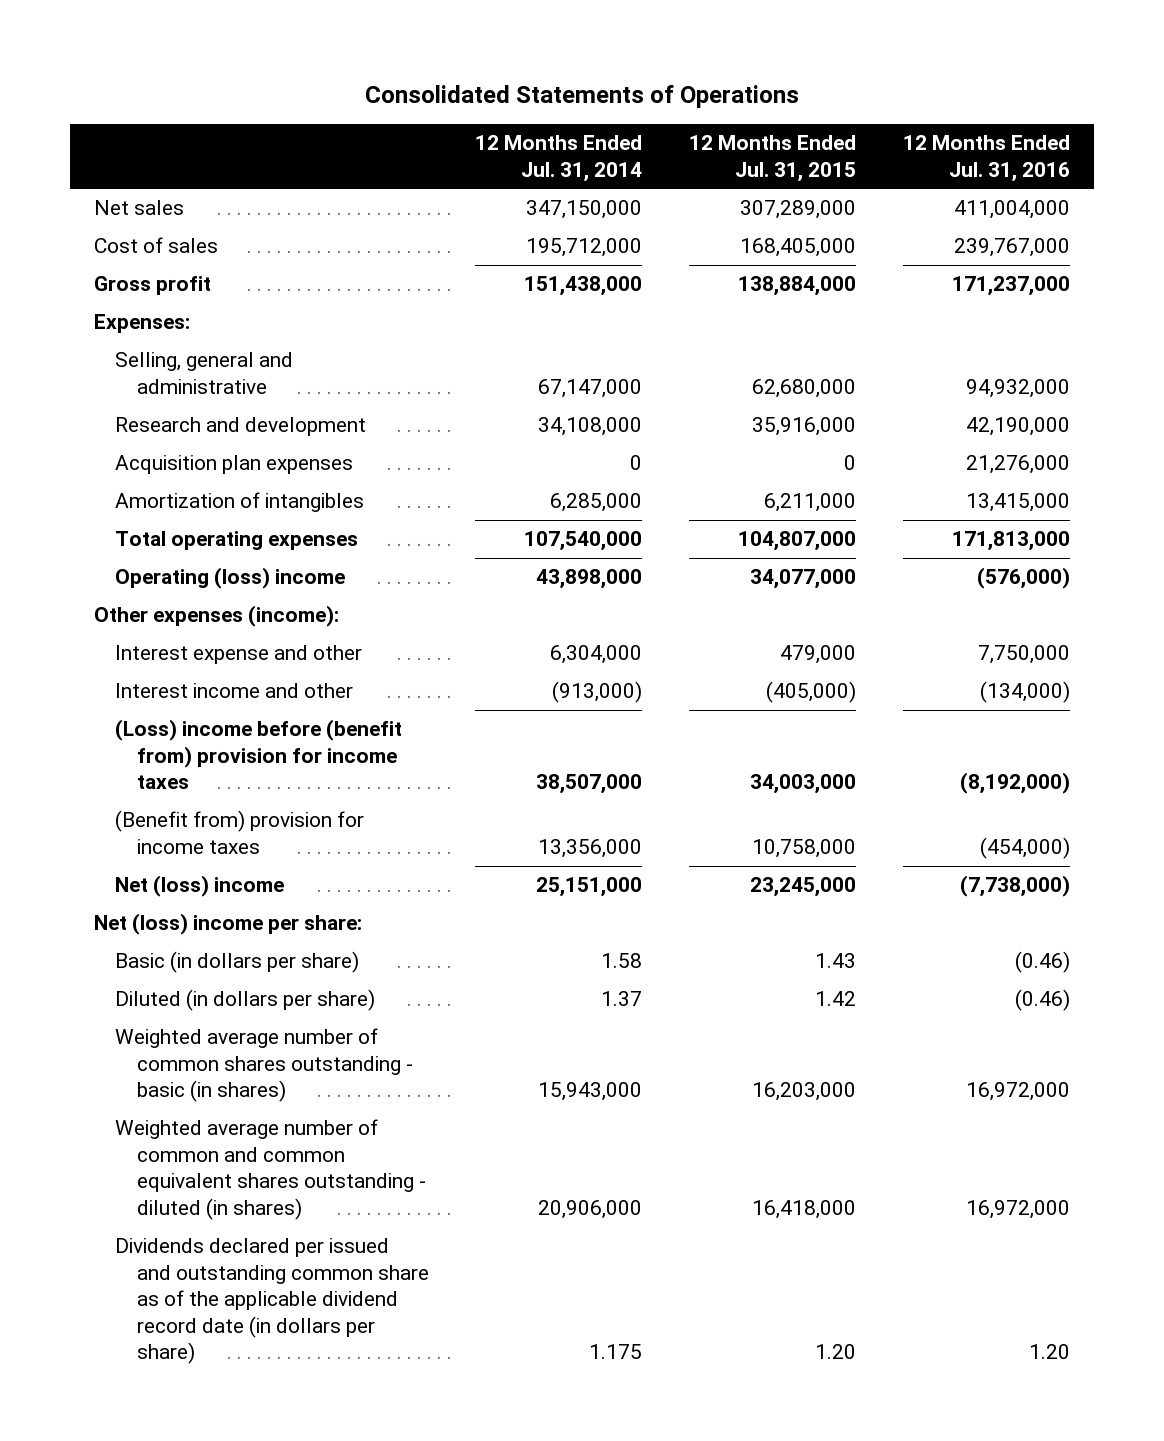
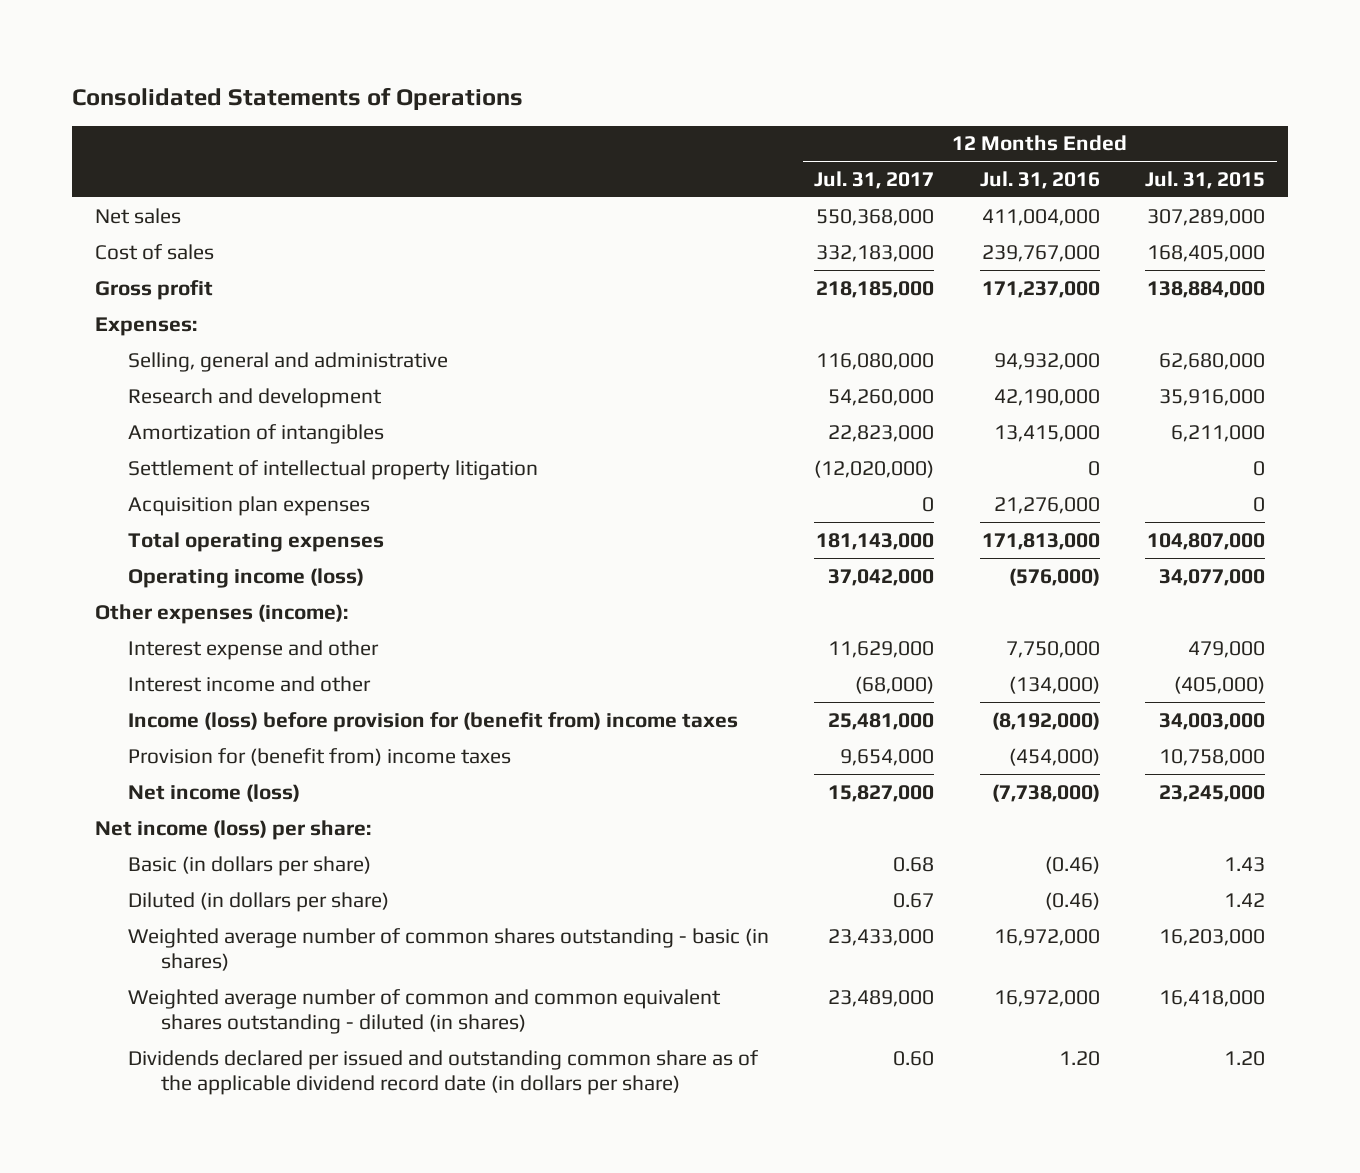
[475,135,643,182] 12 Months Ended Jul. 31, 2014 -> none
none -> [814,170,935,189] Jul. 31, 2017
none -> [127,459,538,480] Settlement of intellectual property litigation
[115,455,354,475] Acquisition plan expenses -> [127,495,370,516] Acquisition plan expenses
[115,567,346,590] Operating (loss) income -> [127,567,364,588] Operating income (loss)
[115,719,403,790] (Loss) income before (benefit from) provision for income taxes -> [127,711,738,732] Income (loss) before provision for (benefit from) income taxes
[115,810,365,854] (Benefit from) provision for income taxes -> [127,747,511,766] Provision for (benefit from) income taxes
[115,875,285,898] Net (loss) income -> [127,783,300,802] Net income (loss)
[93,913,362,936] Net (loss) income per share: -> [95,819,372,840] Net income (loss) per share:

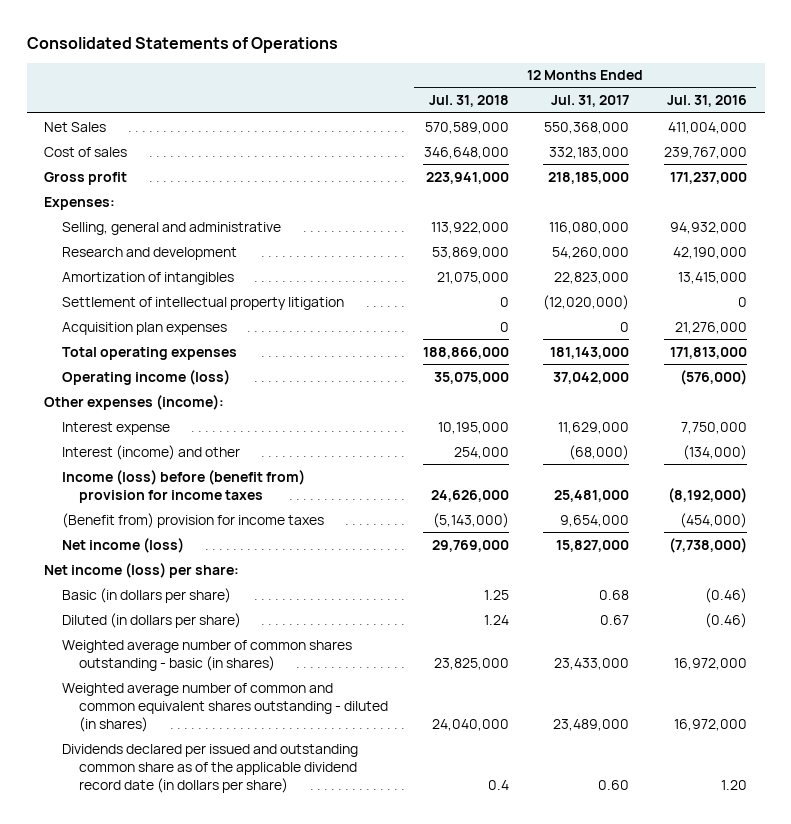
[1145,170,1266,189] Jul. 31, 2015 -> none
none -> [428,95,509,108] Jul. 31, 2018
[95,207,182,224] Net sales -> [44,121,107,132] Net Sales
[127,639,379,660] Interest expense and other -> [61,421,170,435] Interest expense
[127,675,371,692] Interest income and other -> [61,444,240,460] Interest (income) and other
[127,711,738,732] Income (loss) before provision for (benefit from) income taxes -> [61,469,305,503] Income (loss) before (benefit from) provision for income taxes
[127,747,511,766] Provision for (benefit from) income taxes -> [61,512,324,528] (Benefit from) provision for income taxes

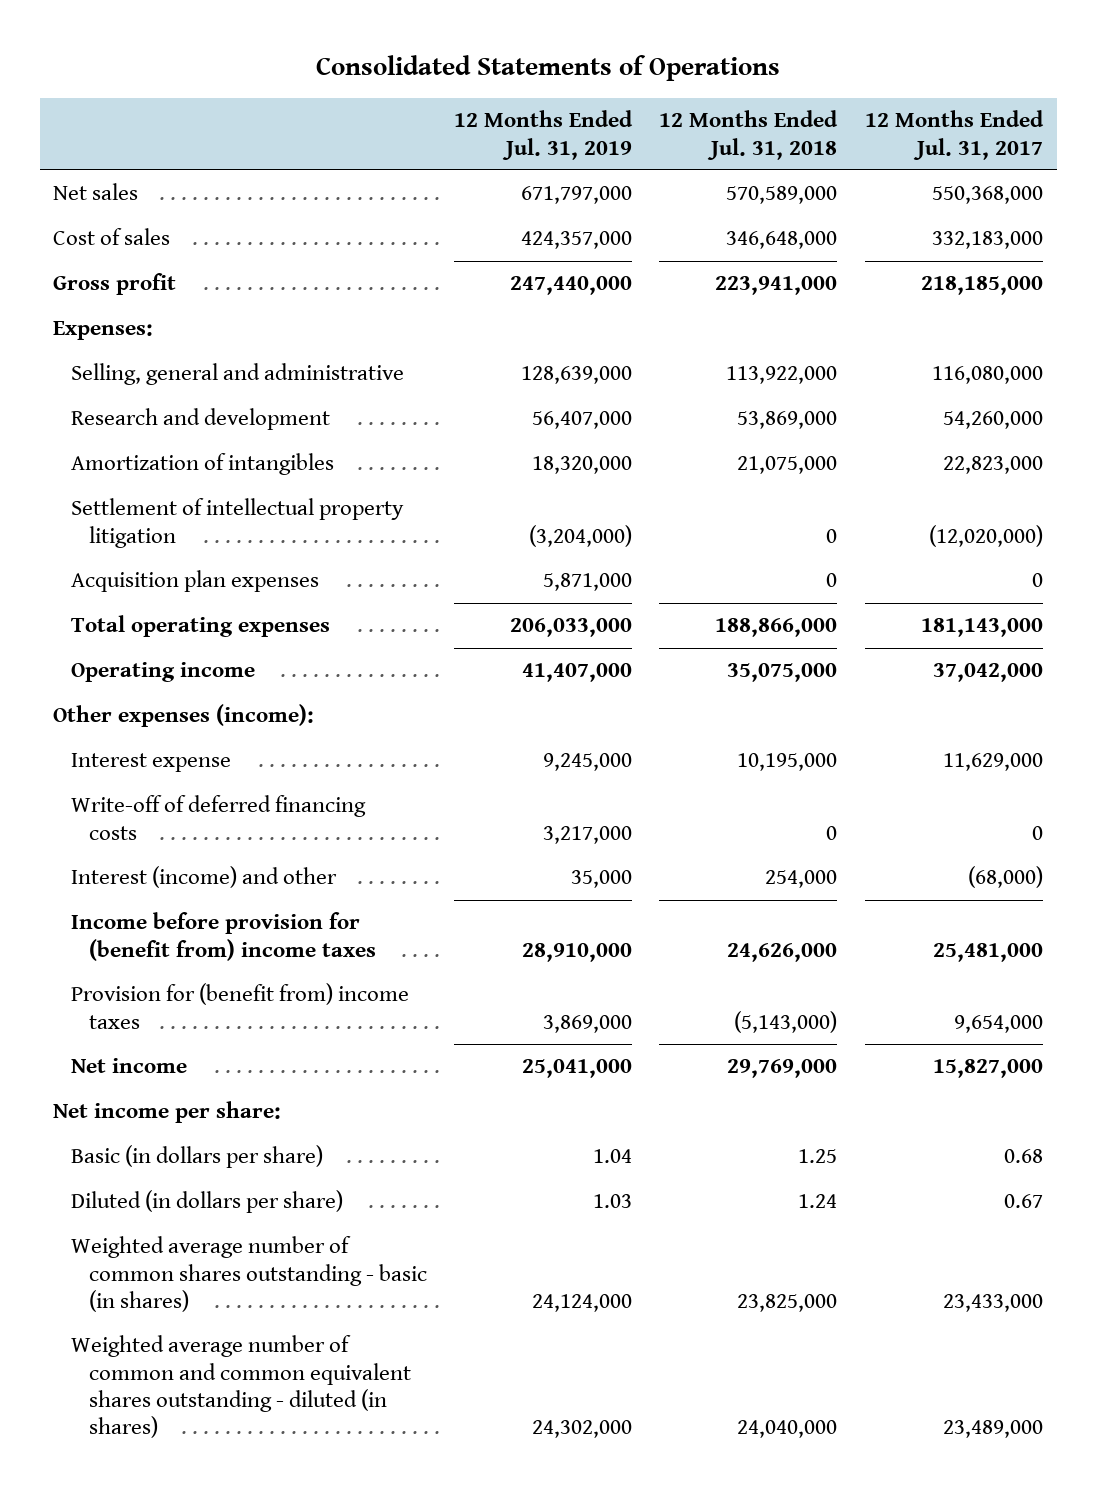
[667,95,748,108] Jul. 31, 2016 -> none
none -> [453,110,633,160] 12 Months Ended Jul. 31, 2019
[44,121,107,132] Net Sales -> [53,183,139,201] Net sales
[61,369,230,385] Operating income (loss) -> [71,662,256,683] Operating income
none -> [71,795,367,840] Write-off of deferred financing costs
[61,469,305,503] Income (loss) before (benefit from) provision for income taxes -> [71,912,376,961] Income before provision for (benefit from) income taxes
[61,512,324,528] (Benefit from) provision for income taxes -> [71,983,410,1029] Provision for (benefit from) income taxes
[61,537,184,553] Net income (loss) -> [71,1058,188,1074] Net income
[44,562,240,578] Net income (loss) per share: -> [53,1101,282,1124] Net income per share:
[61,743,358,793] Dividends declared per issued and outstanding common share as of the applicable dividend record date (in dollars per share) -> none

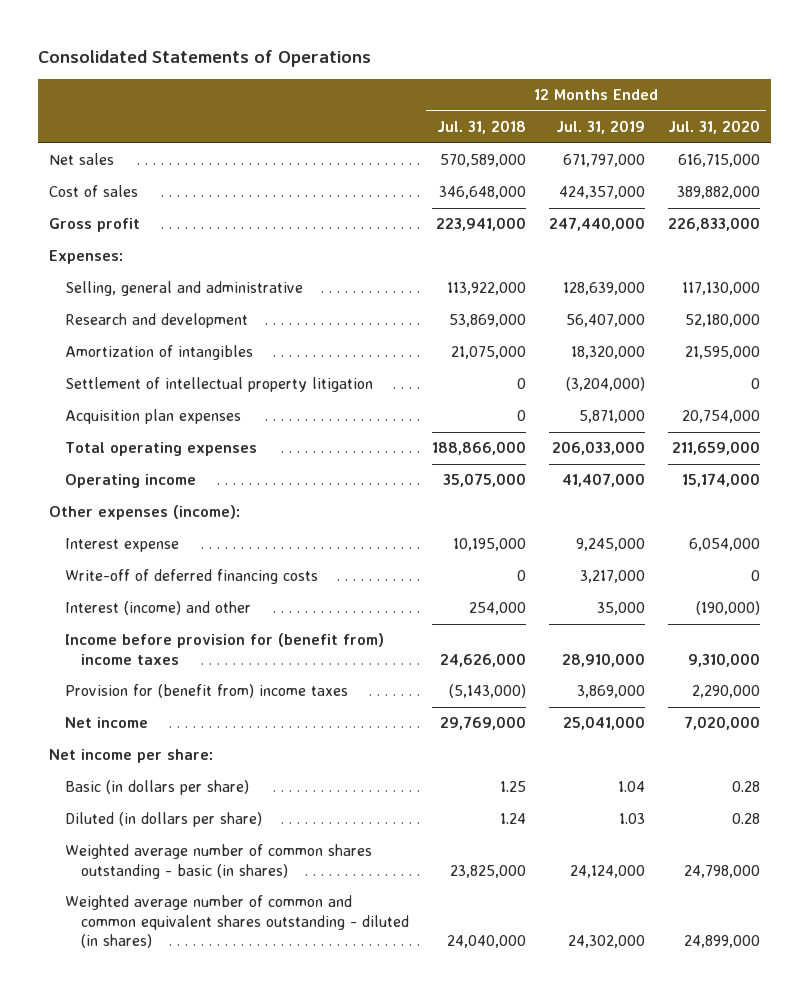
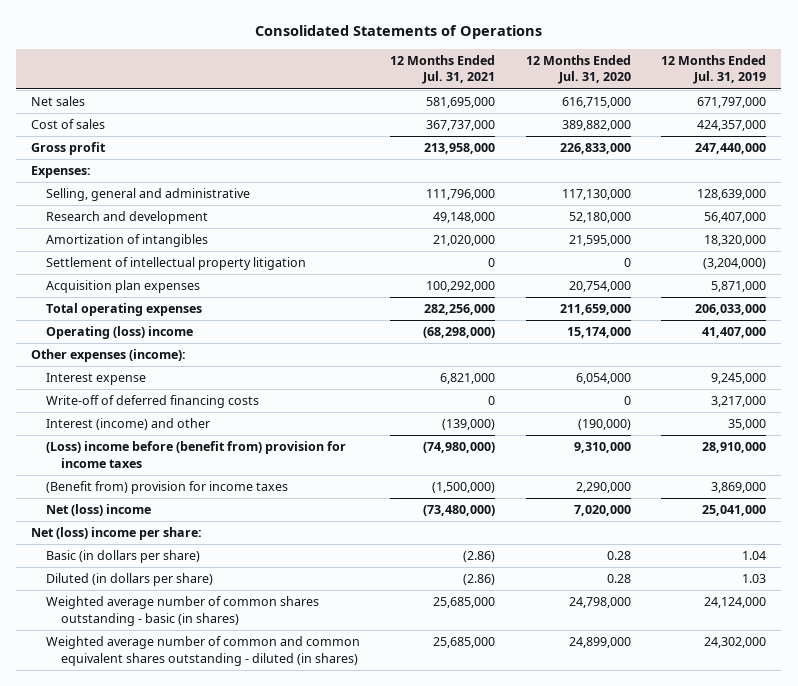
[436,120,526,135] Jul. 31, 2018 -> none
none -> [390,55,496,85] 12 Months Ended Jul. 31, 2021
[65,474,197,489] Operating income -> [46,326,194,340] Operating (loss) income
[65,633,385,665] Income before provision for (benefit from) income taxes -> [46,441,347,468] (Loss) income before (benefit from) provision for income taxes
[65,684,349,699] Provision for (benefit from) income taxes -> [46,481,289,495] (Benefit from) provision for income taxes
[65,717,149,729] Net income -> [46,504,152,517] Net (loss) income
[49,749,214,764] Net income per share: -> [31,527,203,541] Net (loss) income per share:

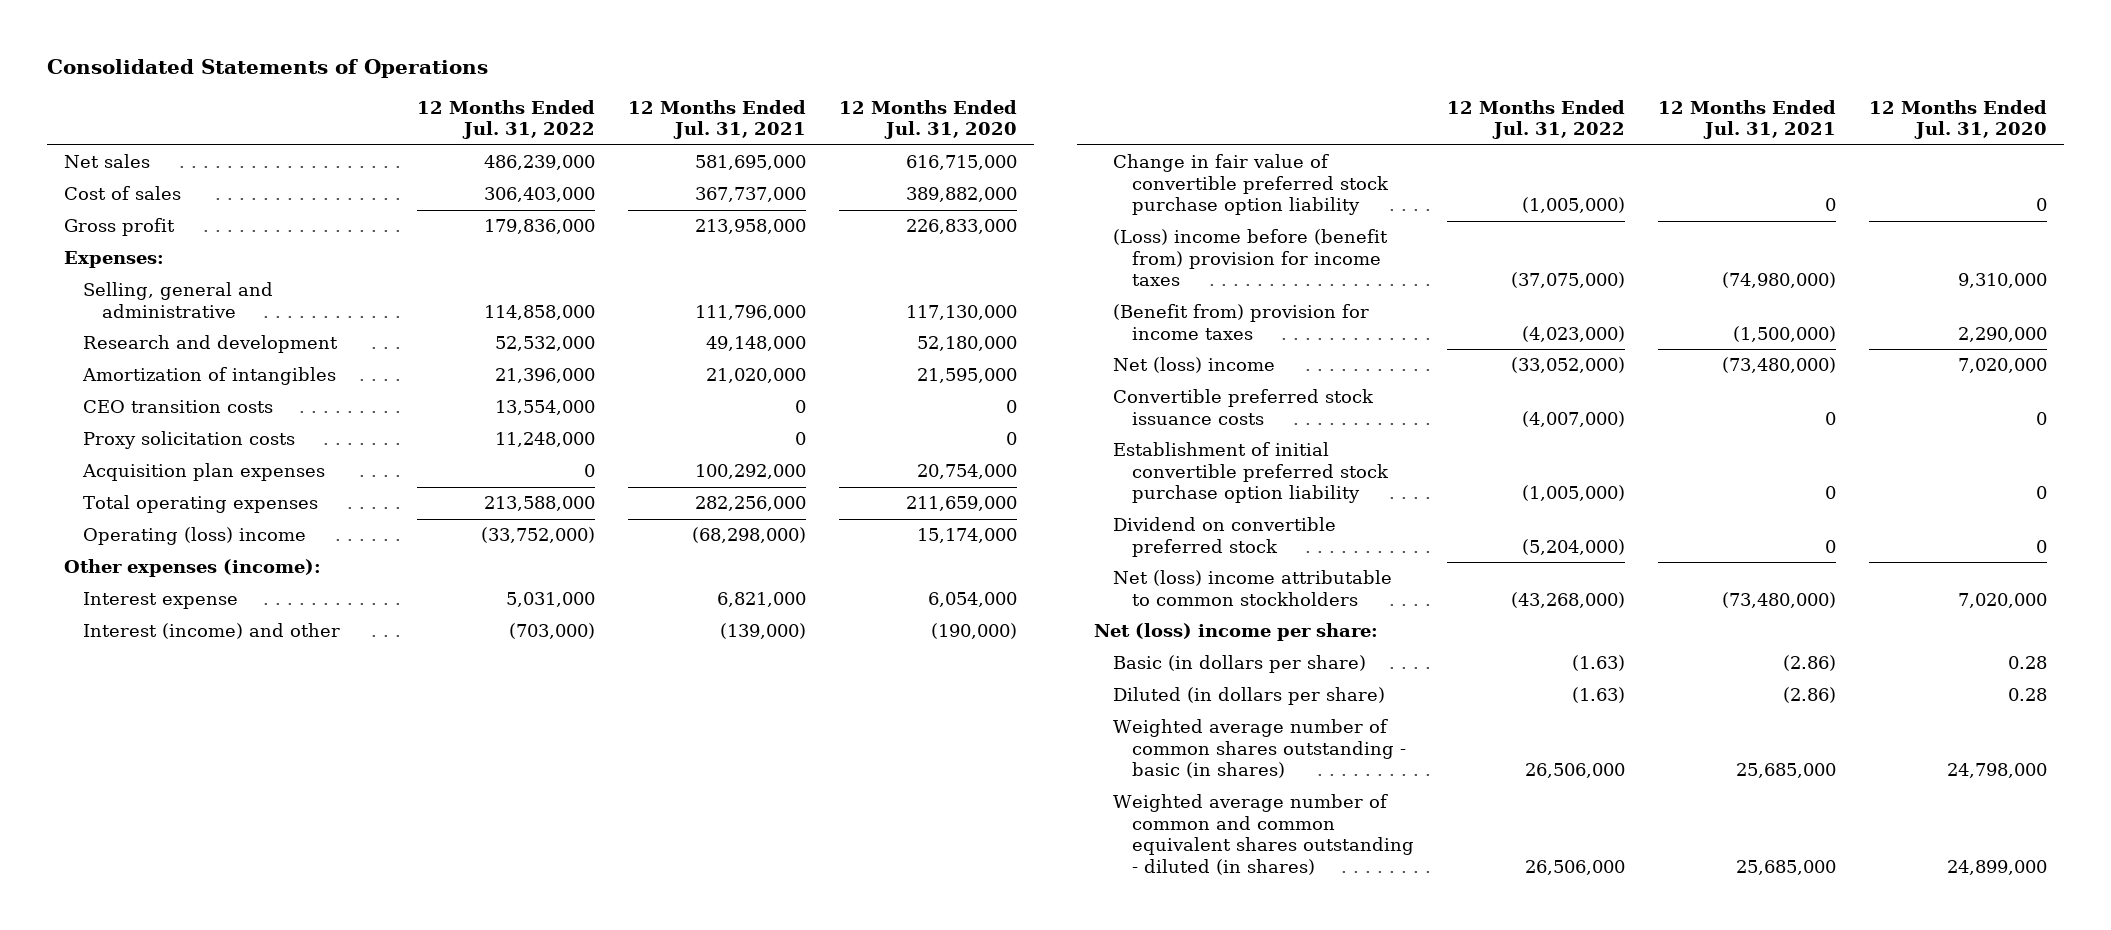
[661,55,767,85] 12 Months Ended Jul. 31, 2019 -> none
none -> [417,99,596,140] 12 Months Ended Jul. 31, 2022
[46,257,307,271] Settlement of intellectual property litigation -> none
none -> [83,400,274,414] CEO transition costs
none -> [83,431,296,450] Proxy solicitation costs
[46,395,260,409] Write-off of deferred financing costs -> none
none -> [1113,154,1390,216] Change in fair value of convertible preferred stock purchase option liability
none -> [1113,389,1375,425] Convertible preferred stock issuance costs
none -> [1113,442,1390,504] Establishment of initial convertible preferred stock purchase option liability
none -> [1113,517,1337,557] Dividend on convertible preferred stock
none -> [1113,570,1393,606] Net (loss) income attributable to common stockholders

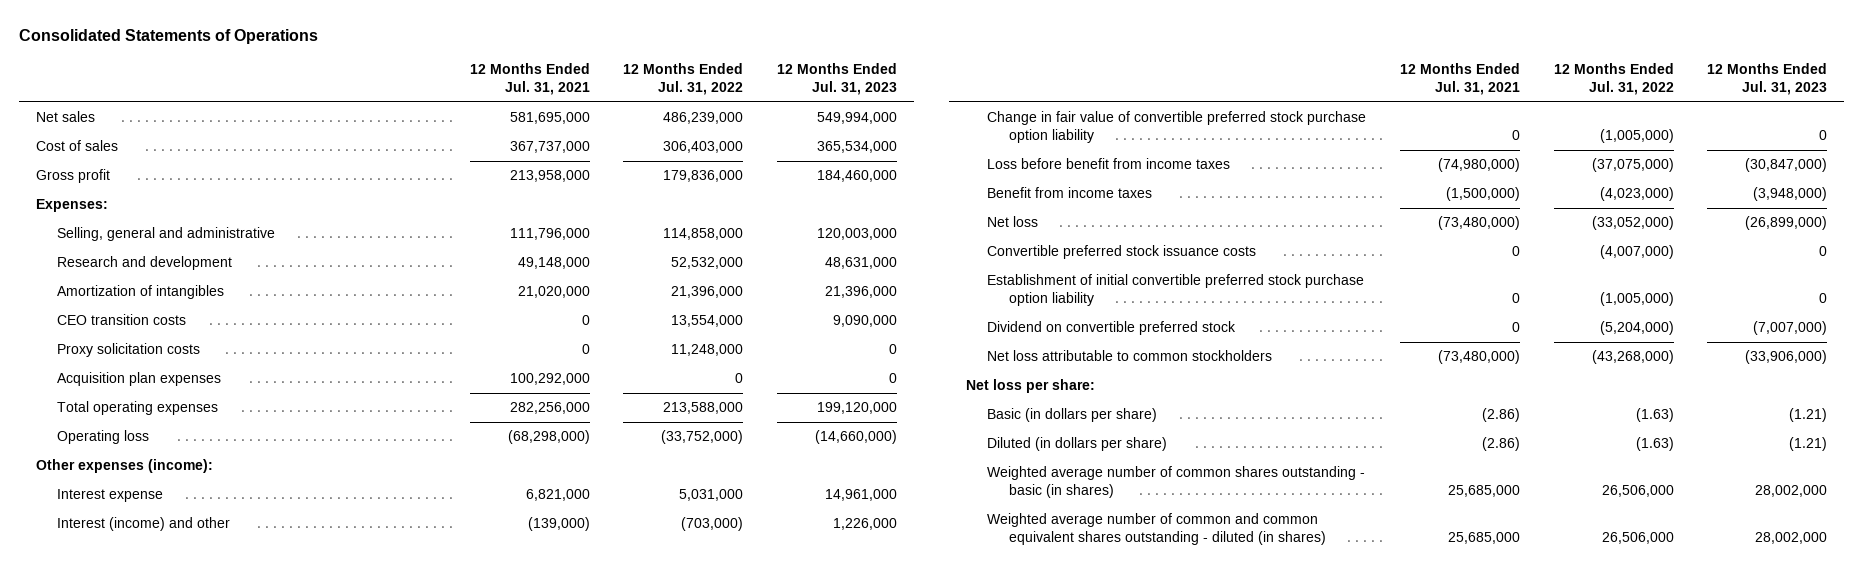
[839,99,1018,140] 12 Months Ended Jul. 31, 2020 -> none
none -> [777,62,898,96] 12 Months Ended Jul. 31, 2023
[83,527,307,546] Operating (loss) income -> [57,430,150,445] Operating loss
[1113,229,1389,287] (Loss) income before (benefit from) provision for income taxes -> [987,158,1231,170] Loss before benefit from income taxes
[1113,304,1370,340] (Benefit from) provision for income taxes -> [987,187,1153,199] Benefit from income taxes
[1113,357,1276,374] Net (loss) income -> [987,216,1039,228] Net loss
[1113,570,1393,606] Net (loss) income attributable to common stockholders -> [987,350,1273,362] Net loss attributable to common stockholders
[1093,623,1378,642] Net (loss) income per share: -> [965,379,1095,394] Net loss per share:

